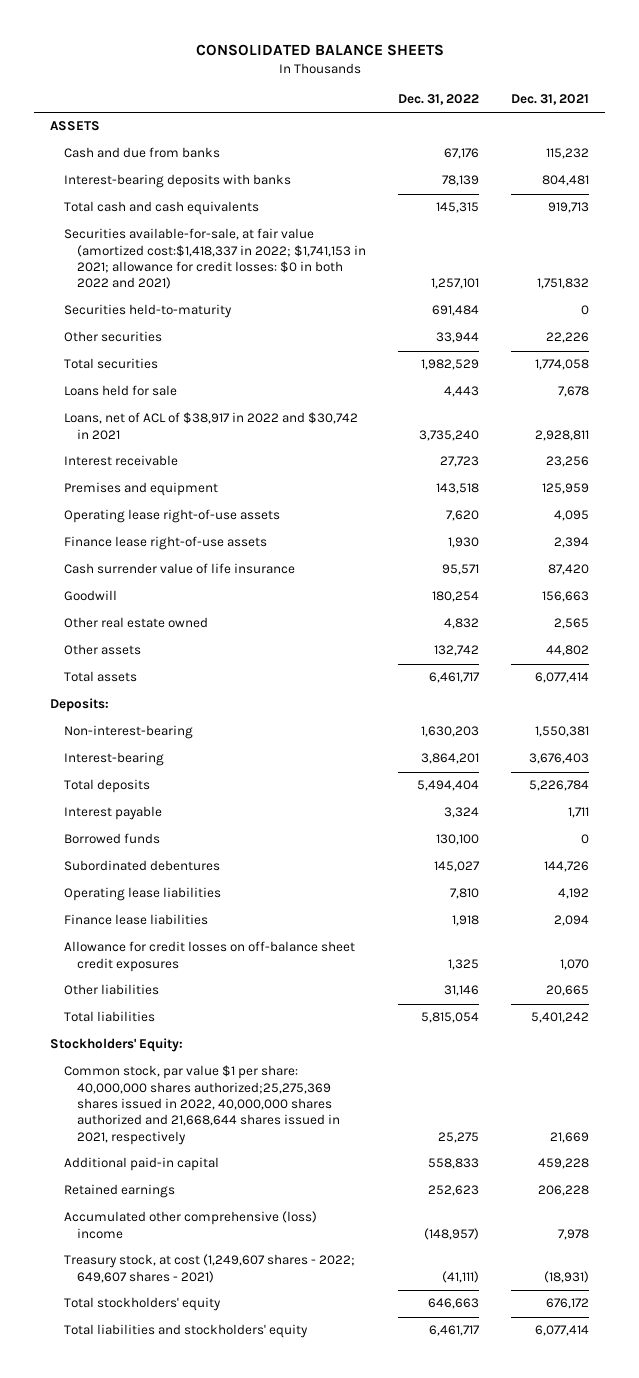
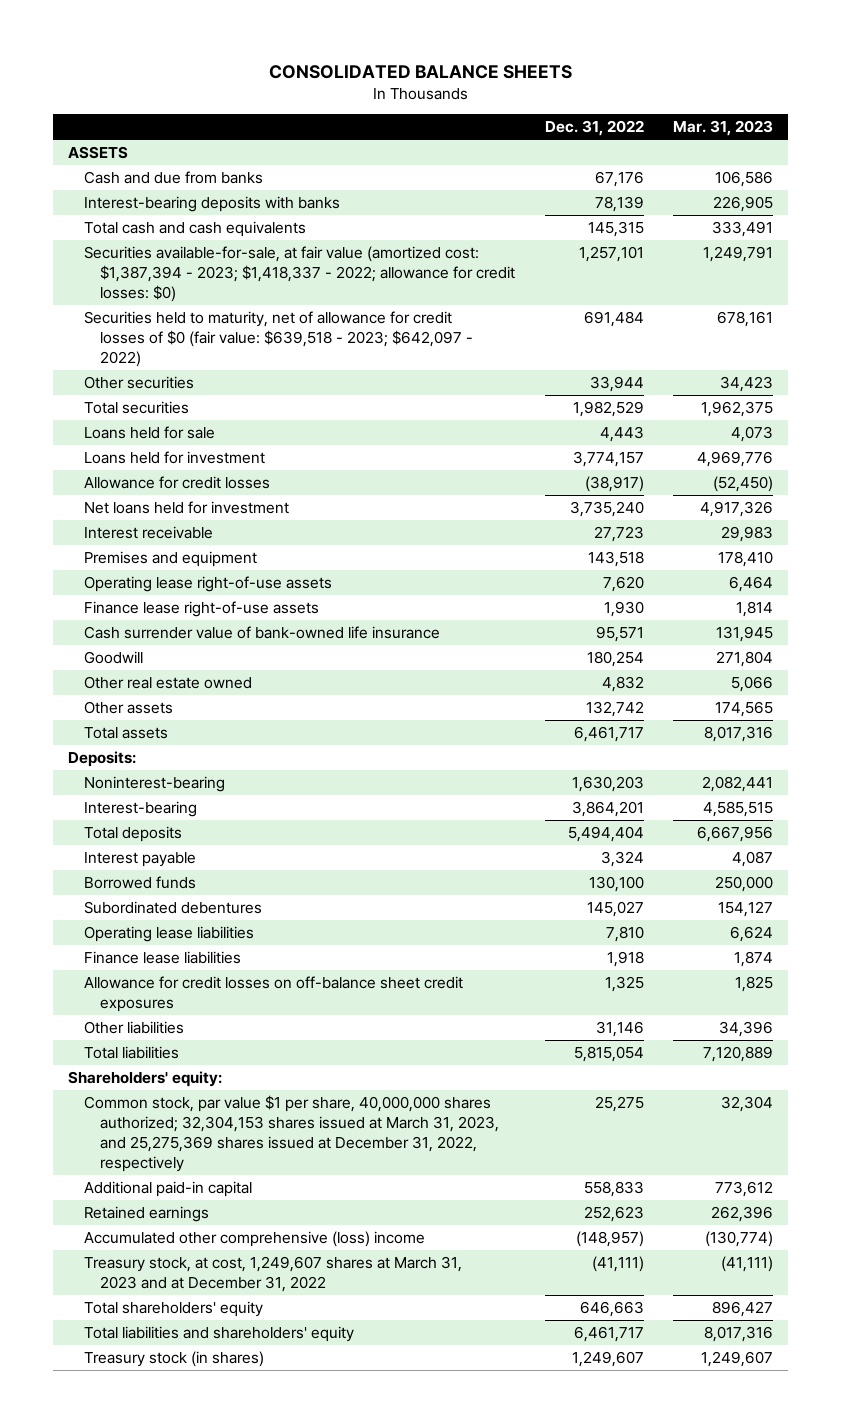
[511,94,590,106] Dec. 31, 2021 -> none
none -> [673,120,774,137] Mar. 31, 2023
[63,228,366,290] Securities available-for-sale, at fair value (amortized cost:$1,418,337 in 2022; $1,741,153 in 2021; allowance for credit losses: $0 in both 2022 and 2021) -> [84,245,515,303] Securities available-for-sale, at fair value (amortized cost: $1,387,394 - 2023; $1,418,337 - 2022; allowance for credit losses: $0)
[63,304,232,319] Securities held-to-maturity -> [84,310,473,368] Securities held to maturity, net of allowance for credit losses of $0 (fair value: $639,518 - 2023; $642,097 - 2022)
none -> [84,450,266,464] Loans held for investment
none -> [84,475,271,489] Allowance for credit losses
[63,412,358,440] Loans, net of ACL of $38,917 in 2022 and $30,742 in 2021 -> [84,500,290,514] Net loans held for investment
[63,563,295,575] Cash surrender value of life insurance -> [84,625,441,639] Cash surrender value of bank-owned life insurance
[63,725,193,740] Non-interest-bearing -> [84,775,226,792] Noninterest-bearing
[50,1038,184,1053] Stockholders' Equity: -> [68,1070,223,1087] Shareholders' equity:
[63,1065,340,1145] Common stock, par value $1 per share: 40,000,000 shares authorized;25,275,369 shares issued in 2022, 40,000,000 shares authorized and 21,668,644 shares issued in 2021, respectively -> [84,1094,499,1173] Common stock, par value $1 per share, 40,000,000 shares authorized; 32,304,153 shares issued at March 31, 2023, and 25,275,369 shares issued at December 31, 2022, respectively
[63,1254,355,1283] Treasury stock, at cost (1,249,607 shares - 2022; 649,607 shares - 2021) -> [84,1255,463,1293] Treasury stock, at cost, 1,249,607 shares at March 31, 2023 and at December 31, 2022
[63,1297,221,1312] Total stockholders' equity -> [84,1300,264,1317] Total shareholders' equity
[63,1324,308,1339] Total liabilities and stockholders' equity -> [84,1325,355,1342] Total liabilities and shareholders' equity
none -> [84,1350,265,1367] Treasury stock (in shares)

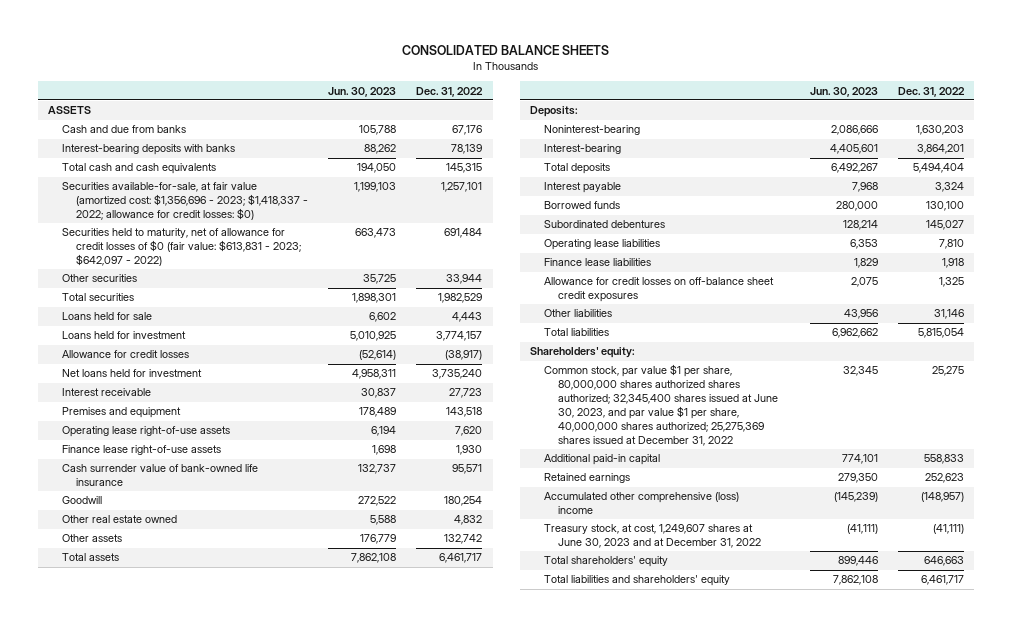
[673,120,774,137] Mar. 31, 2023 -> none
none -> [328,86,397,97] Jun. 30, 2023
[84,245,515,303] Securities available-for-sale, at fair value (amortized cost: $1,387,394 - 2023; $1,418,337 - 2022; allowance for credit losses: $0) -> [62,182,309,221] Securities available-for-sale, at fair value (amortized cost: $1,356,696 - 2023; $1,418,337 - 2022; allowance for credit losses: $0)
[84,310,473,368] Securities held to maturity, net of allowance for credit losses of $0 (fair value: $639,518 - 2023; $642,097 - 2022) -> [62,228,302,267] Securities held to maturity, net of allowance for credit losses of $0 (fair value: $613,831 - 2023; $642,097 - 2022)
[84,1094,499,1173] Common stock, par value $1 per share, 40,000,000 shares authorized; 32,304,153 shares issued at March 31, 2023, and 25,275,369 shares issued at December 31, 2022, respectively -> [544,364,779,447] Common stock, par value $1 per share, 80,000,000 shares authorized shares authorized; 32,345,400 shares issued at June 30, 2023, and par value $1 per share, 40,000,000 shares authorized; 25,275,369 shares issued at December 31, 2022
[84,1255,463,1293] Treasury stock, at cost, 1,249,607 shares at March 31, 2023 and at December 31, 2022 -> [544,524,762,549] Treasury stock, at cost, 1,249,607 shares at June 30, 2023 and at December 31, 2022
[84,1350,265,1367] Treasury stock (in shares) -> none

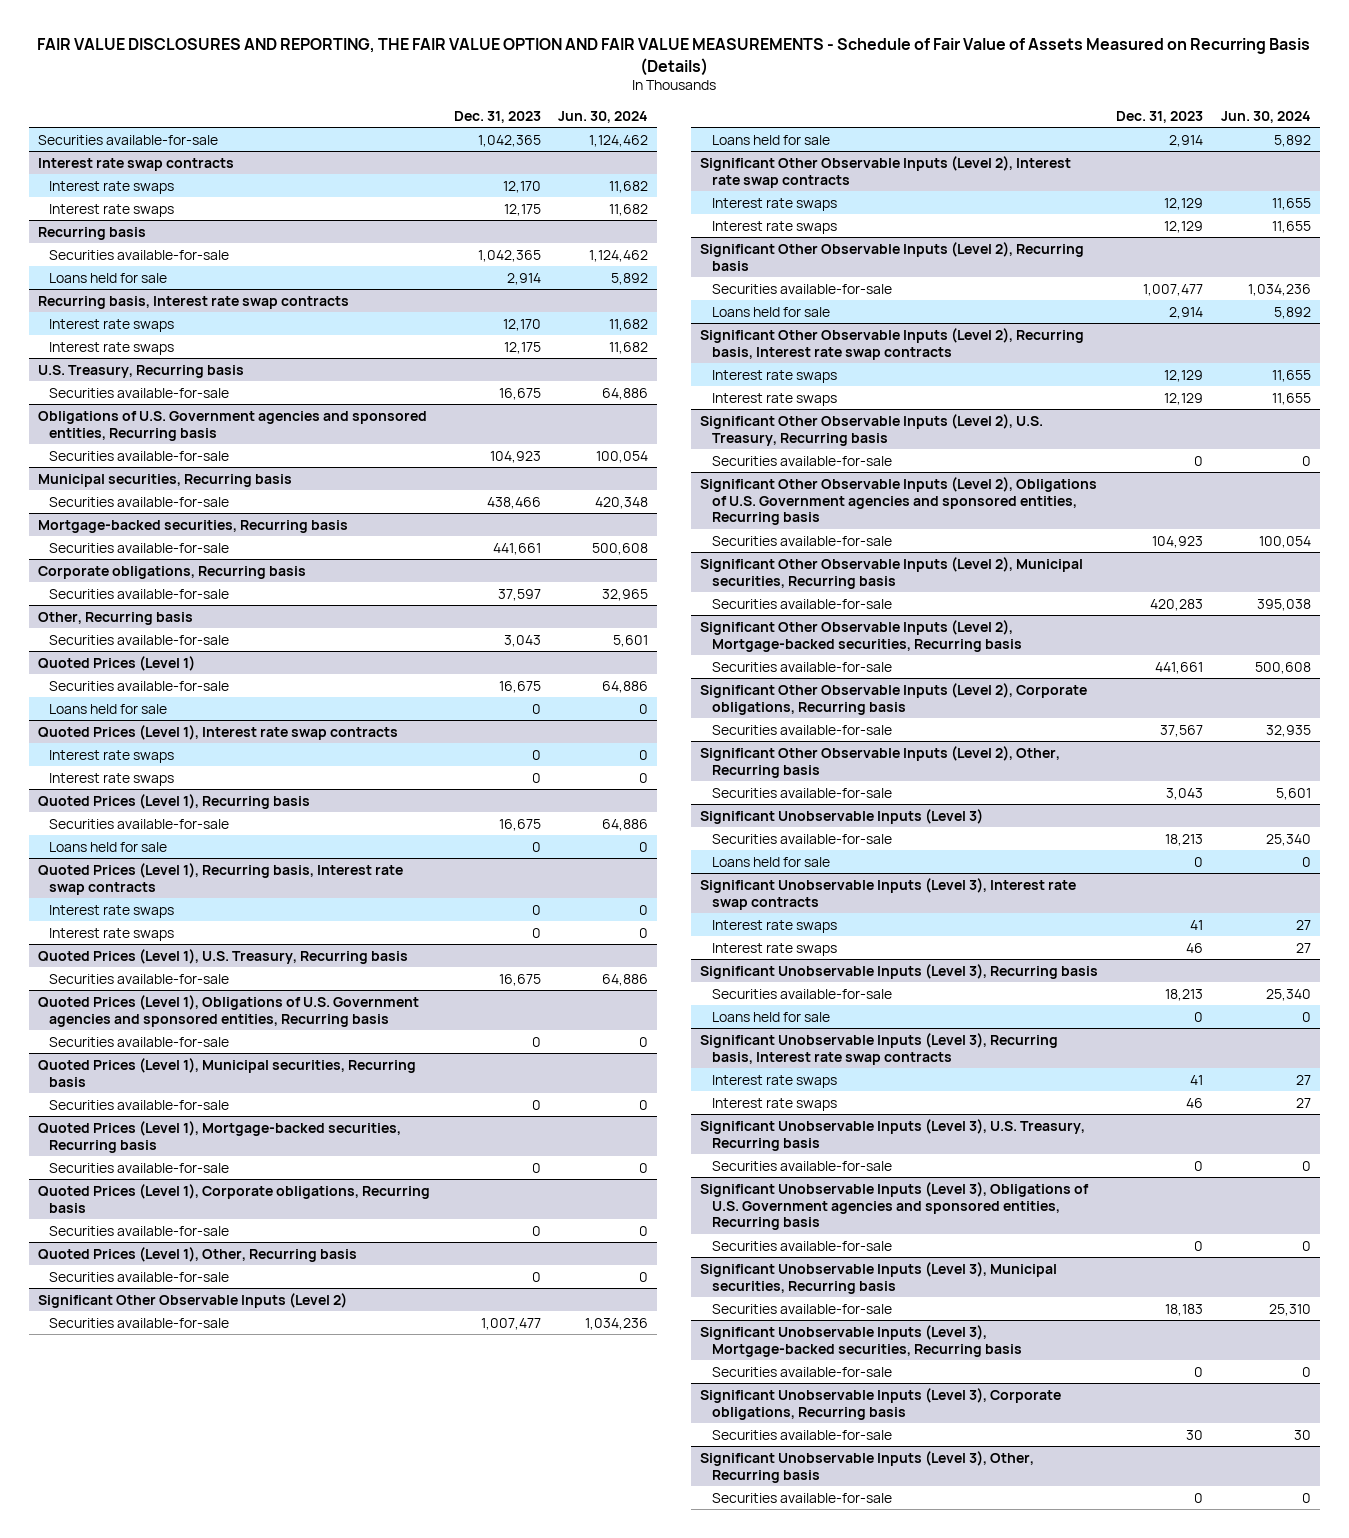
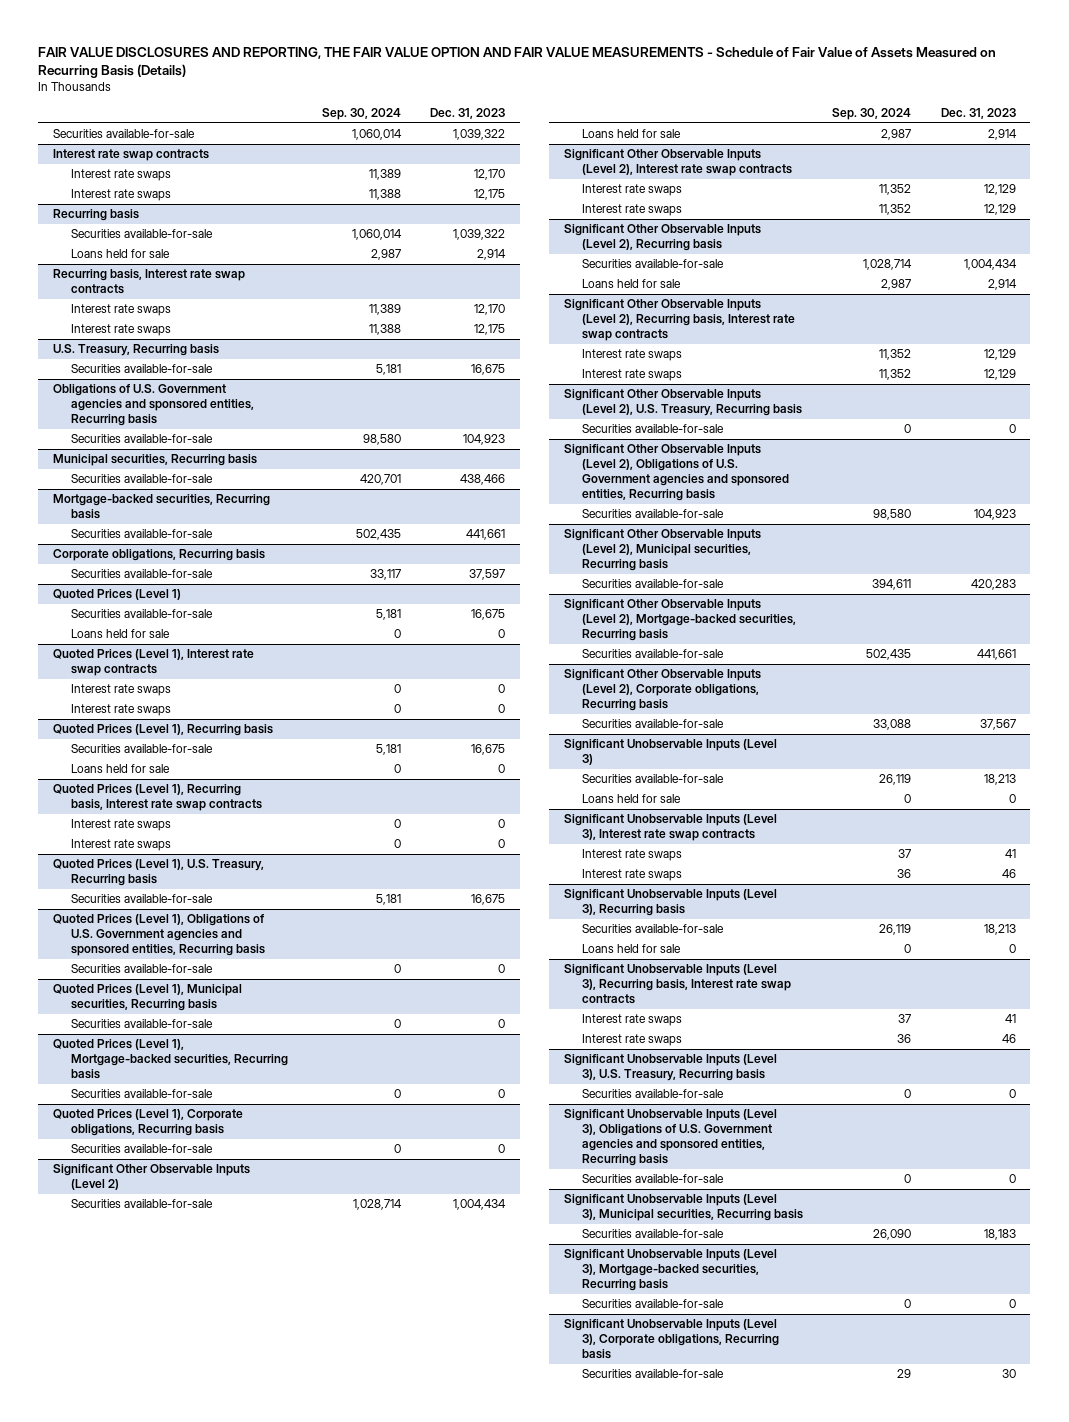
[558,110,649,123] Jun. 30, 2024 -> none
none -> [321,108,401,121] Sep. 30, 2024
[477,134,541,147] 1,042,365 -> [452,129,505,141] 1,039,322
[477,249,541,262] 1,042,365 -> [452,229,505,241] 1,039,322
[37,611,193,625] Other, Recurring basis -> none
[49,634,230,645] Securities available-for-sale -> none
[37,1246,357,1262] Quoted Prices (Level 1), Other, Recurring basis -> none
[49,1271,230,1282] Securities available-for-sale -> none
[480,1317,541,1330] 1,007,477 -> [452,1199,506,1211] 1,004,434
[1143,283,1204,296] 1,007,477 -> [963,259,1017,271] 1,004,434
[700,745,1061,778] Significant Other Observable Inputs (Level 2), Other, Recurring basis -> none
[711,787,892,798] Securities available-for-sale -> none
[700,1450,1035,1483] Significant Unobservable Inputs (Level 3), Other, Recurring basis -> none
[711,1492,892,1503] Securities available-for-sale -> none

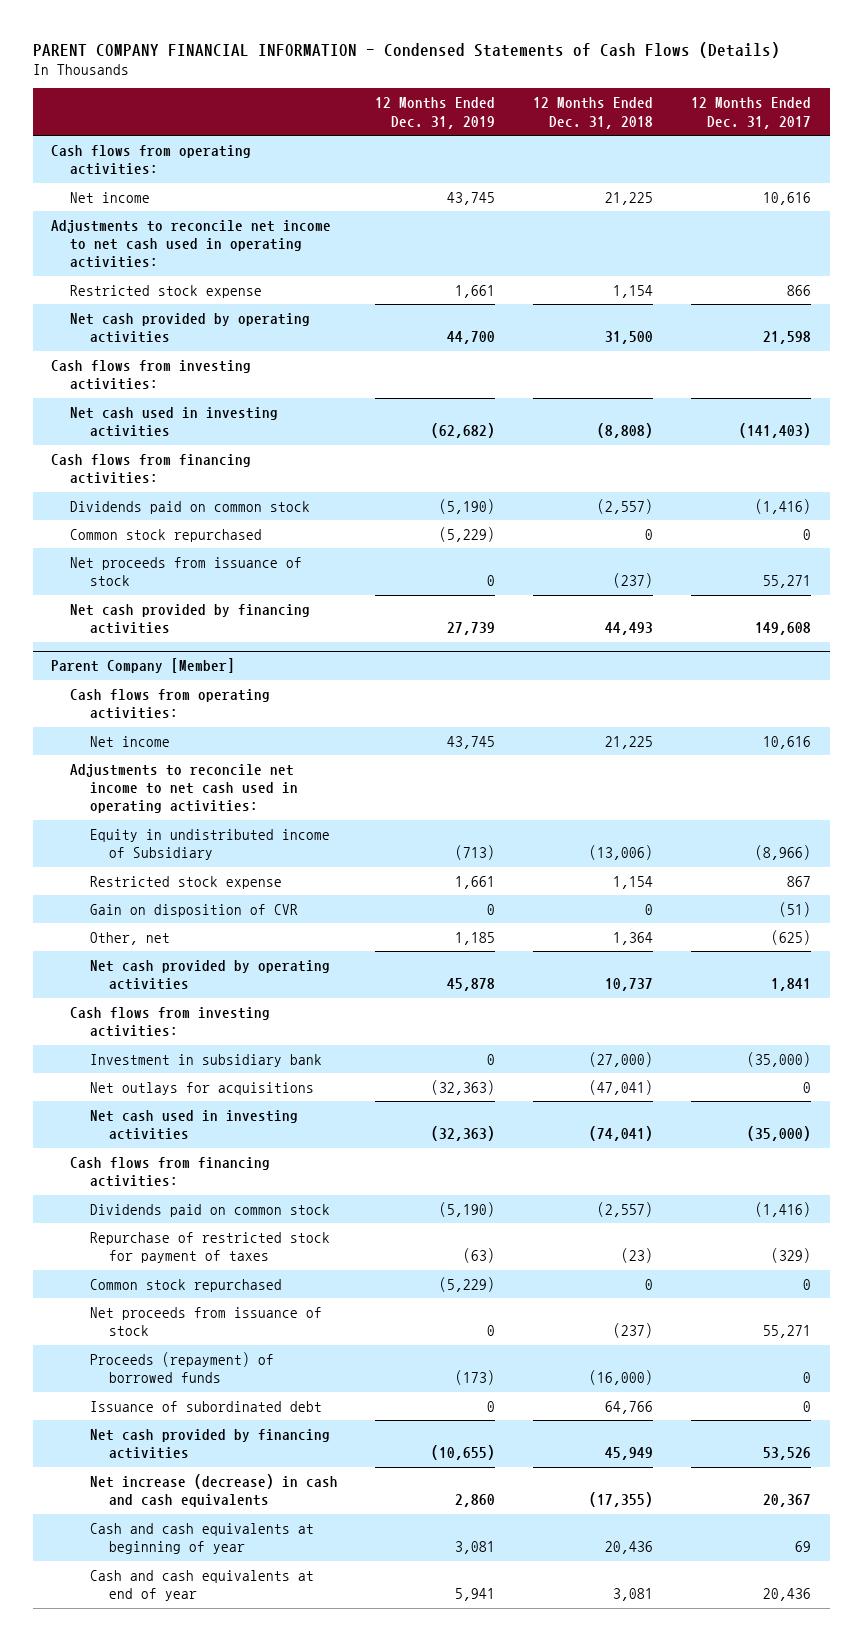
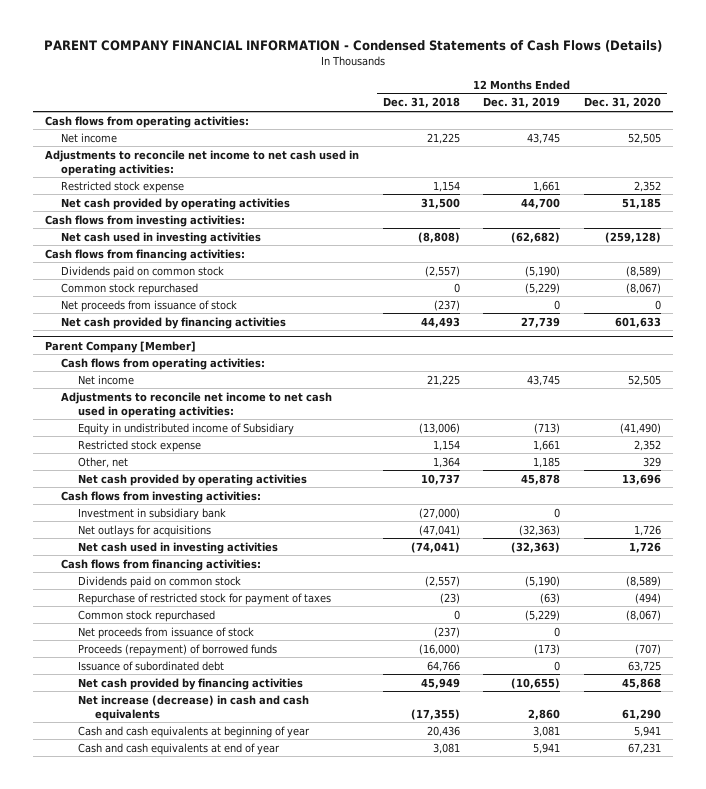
[690,97,811,129] 12 Months Ended Dec. 31, 2017 -> none
none -> [584,97,662,109] Dec. 31, 2020
[89,903,298,917] Gain on disposition of CVR -> none

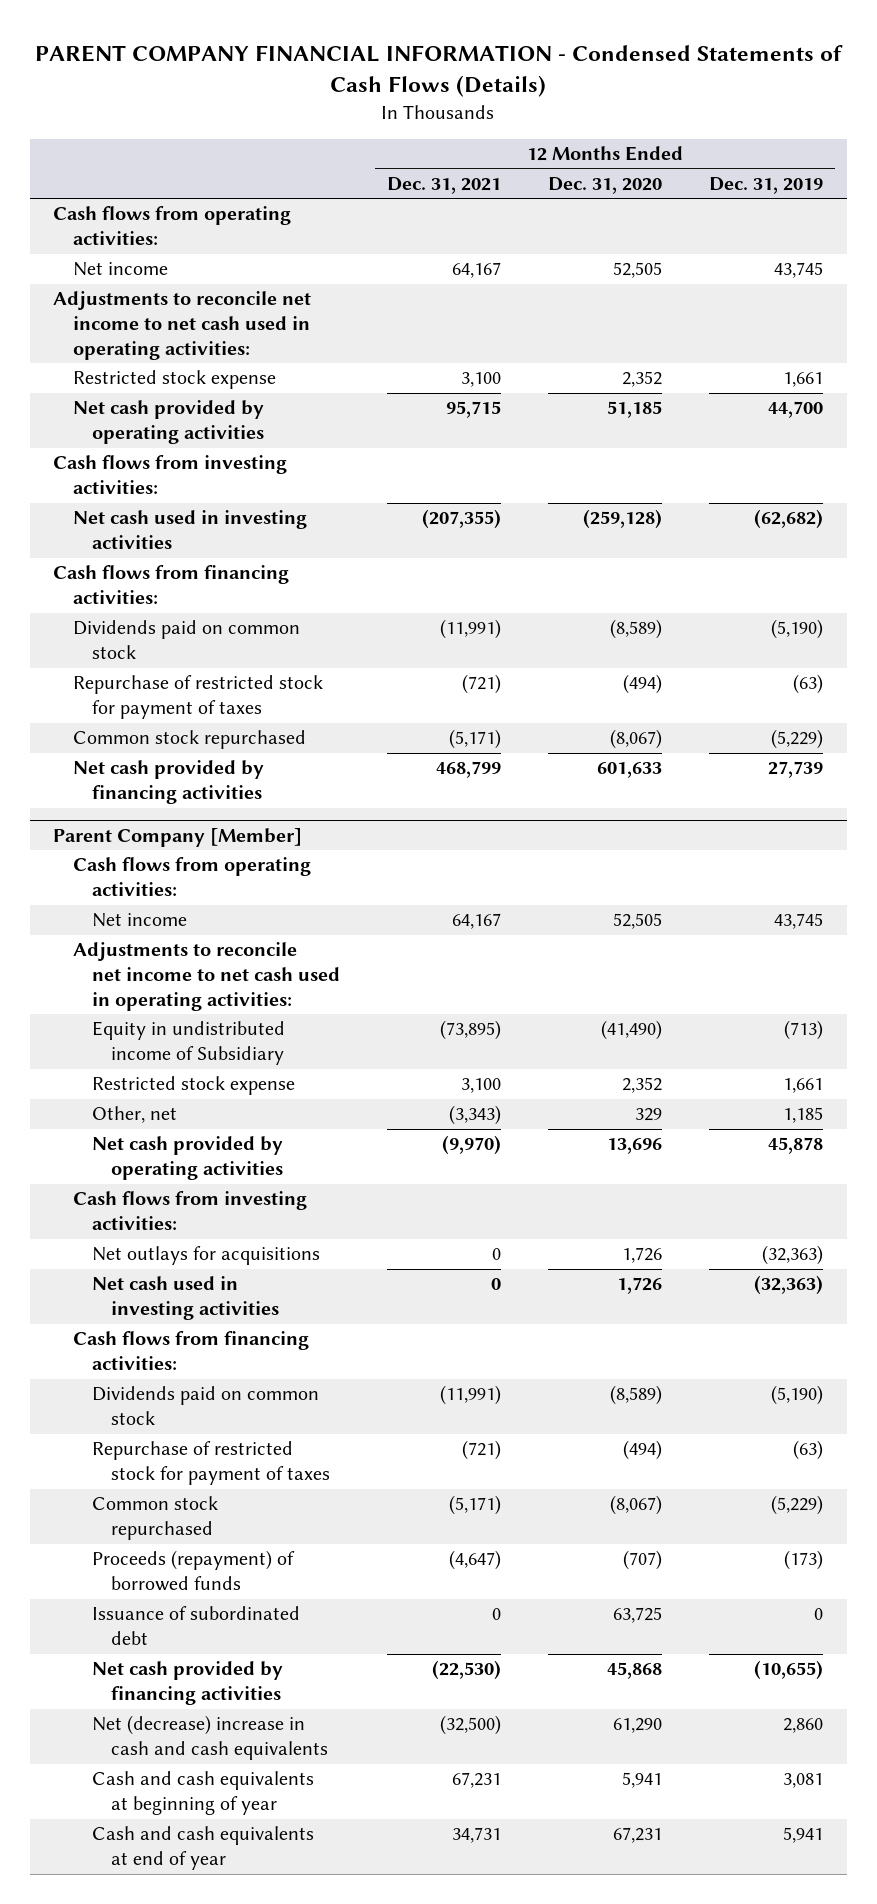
[382,97,460,109] Dec. 31, 2018 -> none
none -> [387,176,502,194] Dec. 31, 2021
none -> [72,675,323,720] Repurchase of restricted stock for payment of taxes
[61,299,238,312] Net proceeds from issuance of stock -> none
[78,507,227,520] Investment in subsidiary bank -> none
[78,626,255,639] Net proceeds from issuance of stock -> none
[78,694,310,721] Net increase (decrease) in cash and cash equivalents -> [91,1715,329,1761] Net (decrease) increase in cash and cash equivalents

